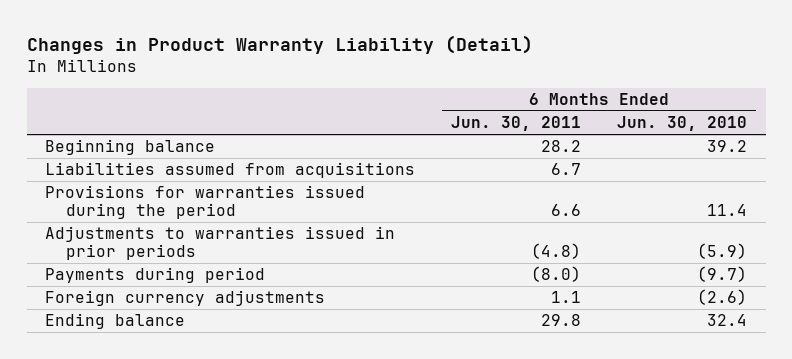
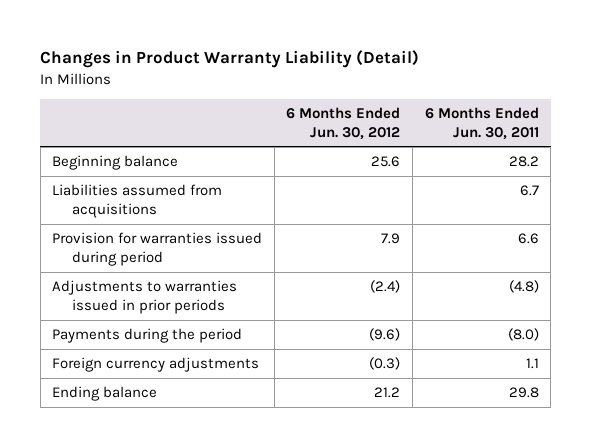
[617,116,748,132] Jun. 30, 2010 -> none
none -> [286,106,401,140] 6 Months Ended Jun. 30, 2012
[45,185,366,220] Provisions for warranties issued during the period -> [52,232,263,266] Provision for warranties issued during period
[45,267,266,284] Payments during period -> [52,328,243,344] Payments during the period

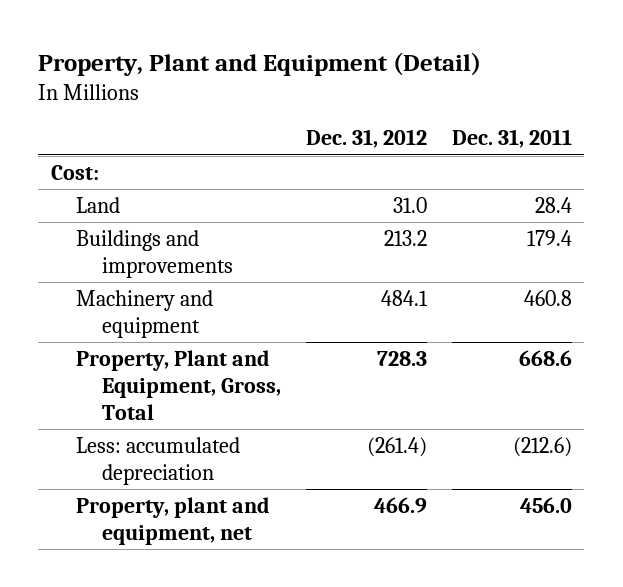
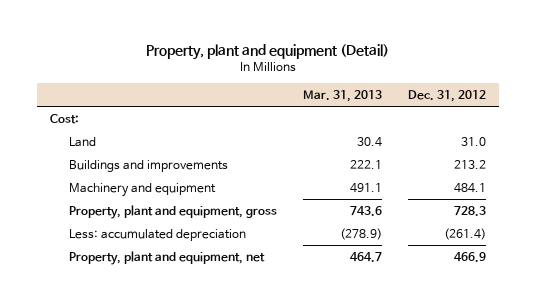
[38,52,482,77] Property, Plant and Equipment (Detail) -> [145,44,389,61] Property, plant and equipment (Detail)
[451,129,572,149] Dec. 31, 2011 -> none
none -> [302,89,382,102] Mar. 31, 2013
[76,349,281,420] Property, Plant and Equipment, Gross, Total -> [68,204,277,219] Property, plant and equipment, gross

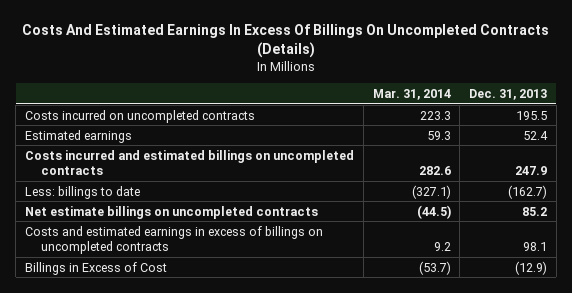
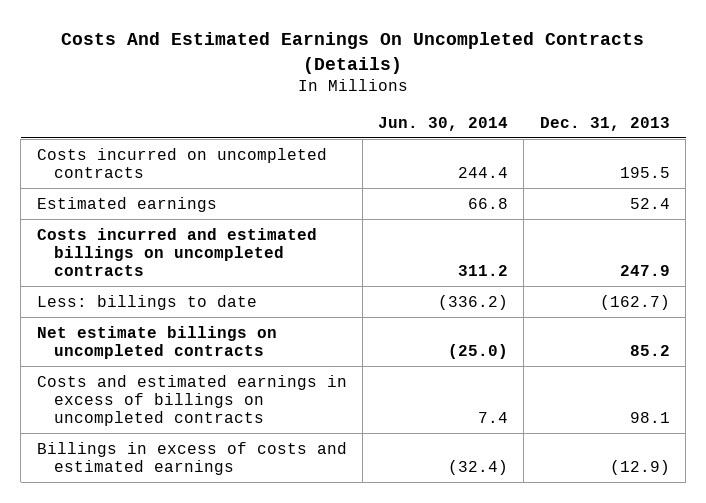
[22,24,550,59] Costs And Estimated Earnings In Excess Of Billings On Uncompleted Contracts (Details) -> [61,32,645,74] Costs And Estimated Earnings On Uncompleted Contracts (Details)
[372,88,451,100] Mar. 31, 2014 -> none
none -> [378,116,509,131] Jun. 30, 2014
[25,261,168,275] Billings in Excess of Cost -> [36,441,347,475] Billings in excess of costs and estimated earnings

